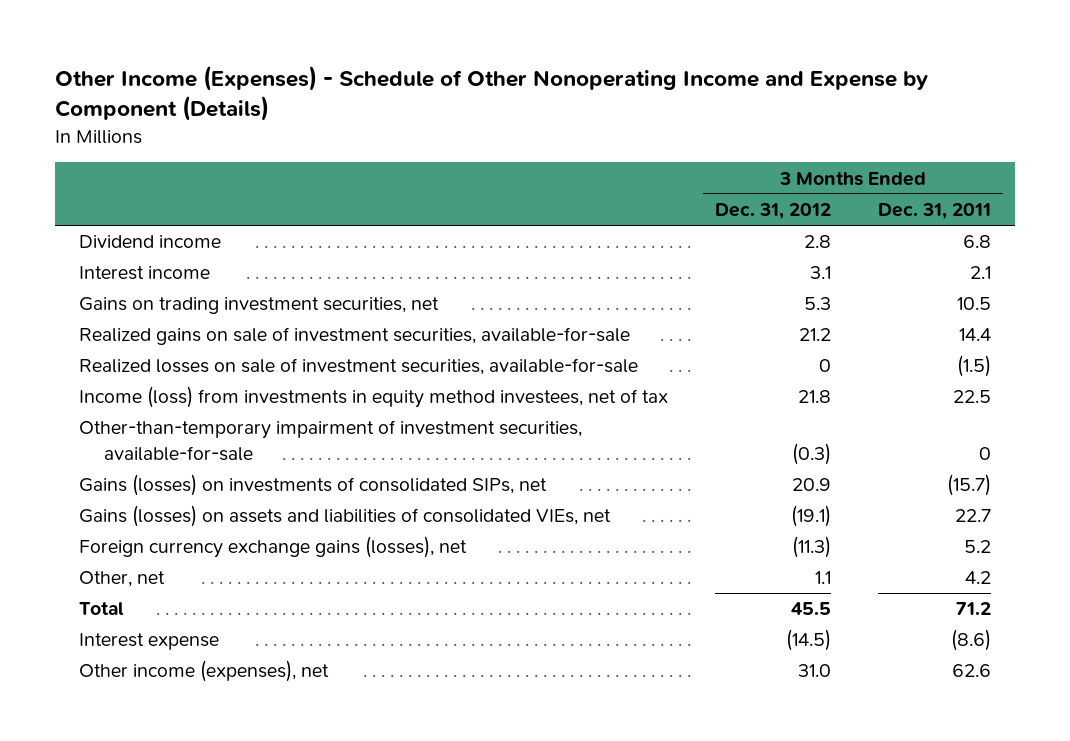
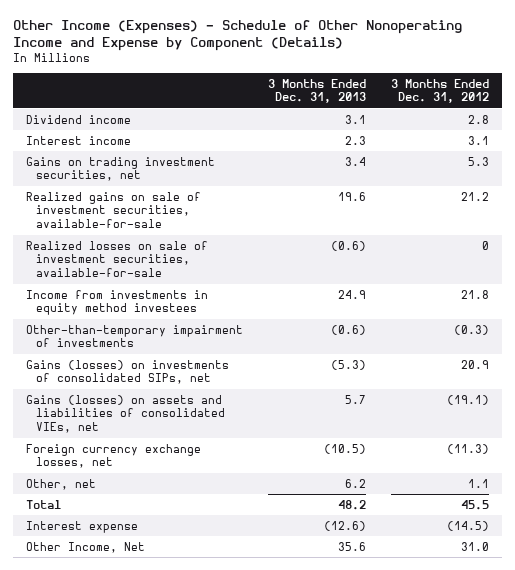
[878,203,992,220] Dec. 31, 2011 -> none
none -> [268,78,367,104] 3 Months Ended Dec. 31, 2013
[78,386,668,409] Income (loss) from investments in equity method investees, net of tax -> [25,289,208,316] Income from investments in equity method investees
[78,420,582,461] Other-than-temporary impairment of investment securities, available-for-sale -> [25,324,243,348] Other-than-temporary impairment of investments
[78,536,467,559] Foreign currency exchange gains (losses), net -> [25,443,201,469] Foreign currency exchange losses, net
[78,660,329,683] Other income (expenses), net -> [25,541,145,553] Other Income, Net

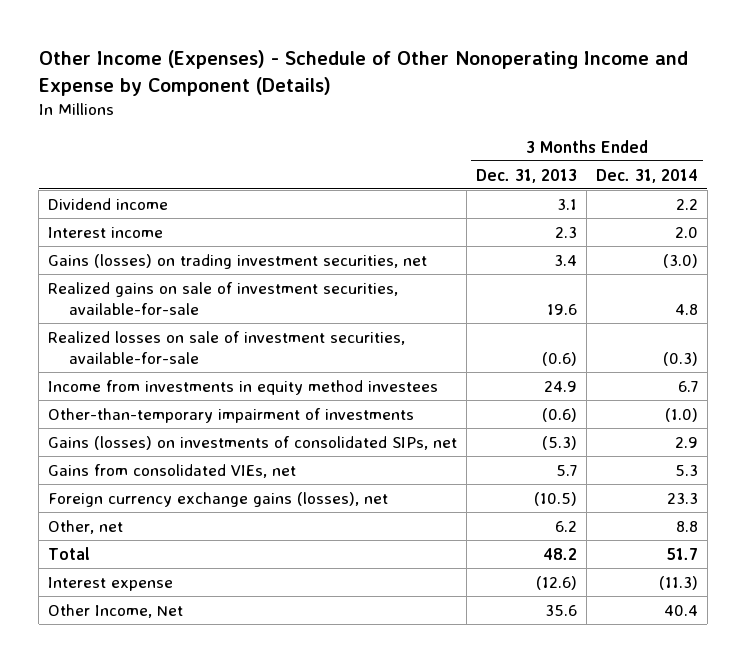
[391,78,490,104] 3 Months Ended Dec. 31, 2012 -> none
none -> [595,168,698,183] Dec. 31, 2014
[25,156,215,182] Gains on trading investment securities, net -> [48,253,428,269] Gains (losses) on trading investment securities, net
[25,394,225,434] Gains (losses) on assets and liabilities of consolidated VIEs, net -> [48,463,297,478] Gains from consolidated VIEs, net
[25,443,201,469] Foreign currency exchange losses, net -> [48,491,389,507] Foreign currency exchange gains (losses), net

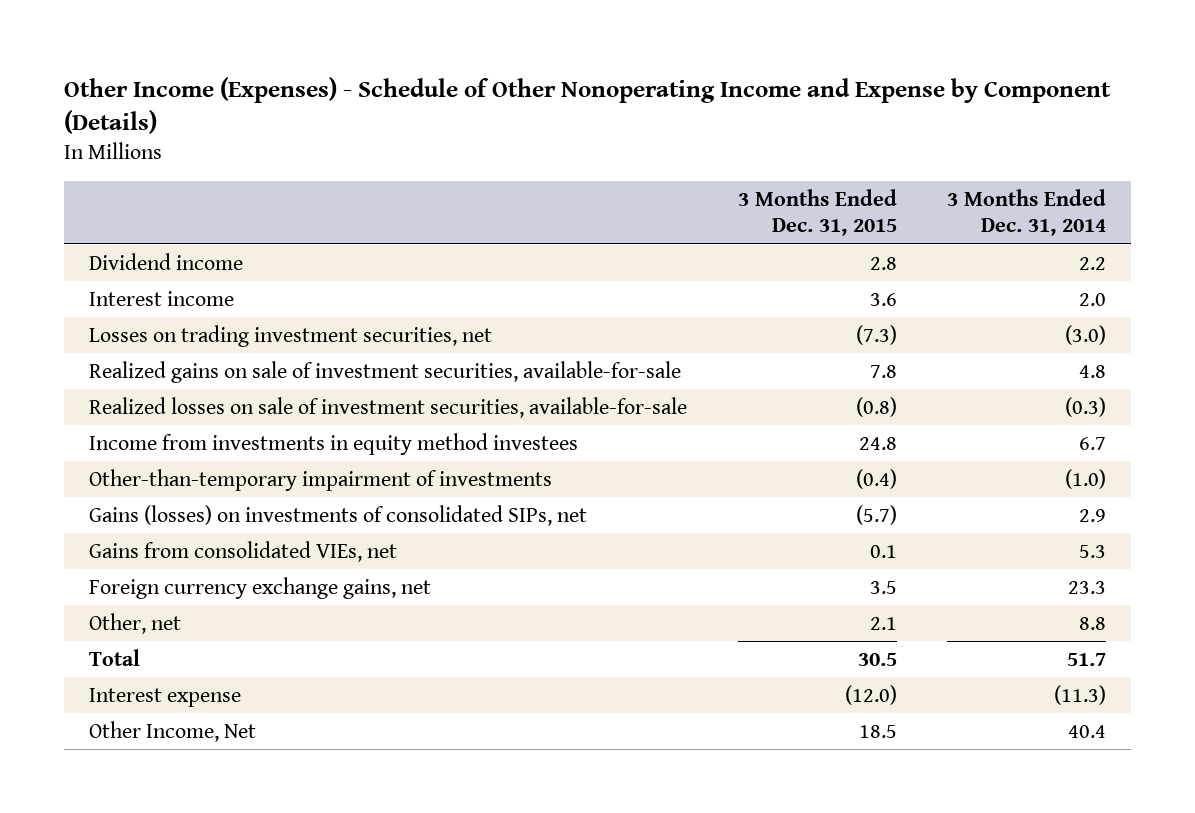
[475,168,577,183] Dec. 31, 2013 -> none
none -> [737,188,897,237] 3 Months Ended Dec. 31, 2015
[48,253,428,269] Gains (losses) on trading investment securities, net -> [88,324,492,347] Losses on trading investment securities, net
[48,491,389,507] Foreign currency exchange gains (losses), net -> [88,576,431,599] Foreign currency exchange gains, net

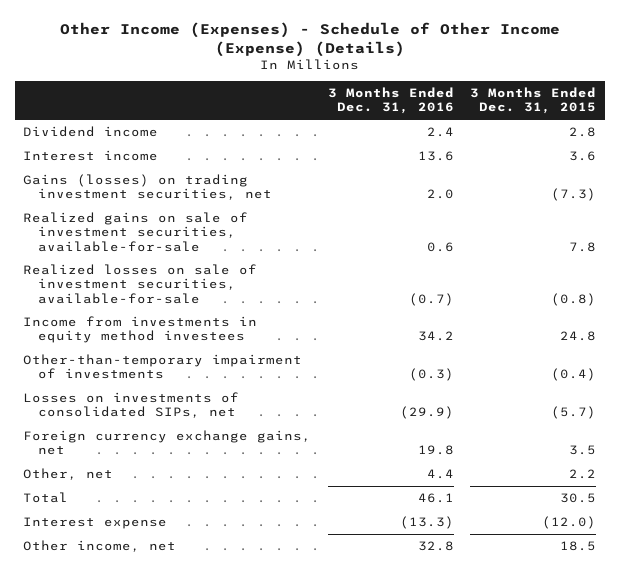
[63,77,1111,135] Other Income (Expenses) - Schedule of Other Nonoperating Income and Expense by Component (Details) -> [59,21,560,57] Other Income (Expenses) - Schedule of Other Income (Expense) (Details)
[947,188,1107,237] 3 Months Ended Dec. 31, 2014 -> none
none -> [327,87,454,115] 3 Months Ended Dec. 31, 2016
[88,324,492,347] Losses on trading investment securities, net -> [23,174,273,201] Gains (losses) on trading investment securities, net
[88,540,397,562] Gains from consolidated VIEs, net -> none
[88,504,587,526] Gains (losses) on investments of consolidated SIPs, net -> [23,392,240,419] Losses on investments of consolidated SIPs, net
[869,616,897,630] 2.1 -> [569,469,597,480] 2.2
[88,720,256,742] Other Income, Net -> [23,540,177,553] Other income, net

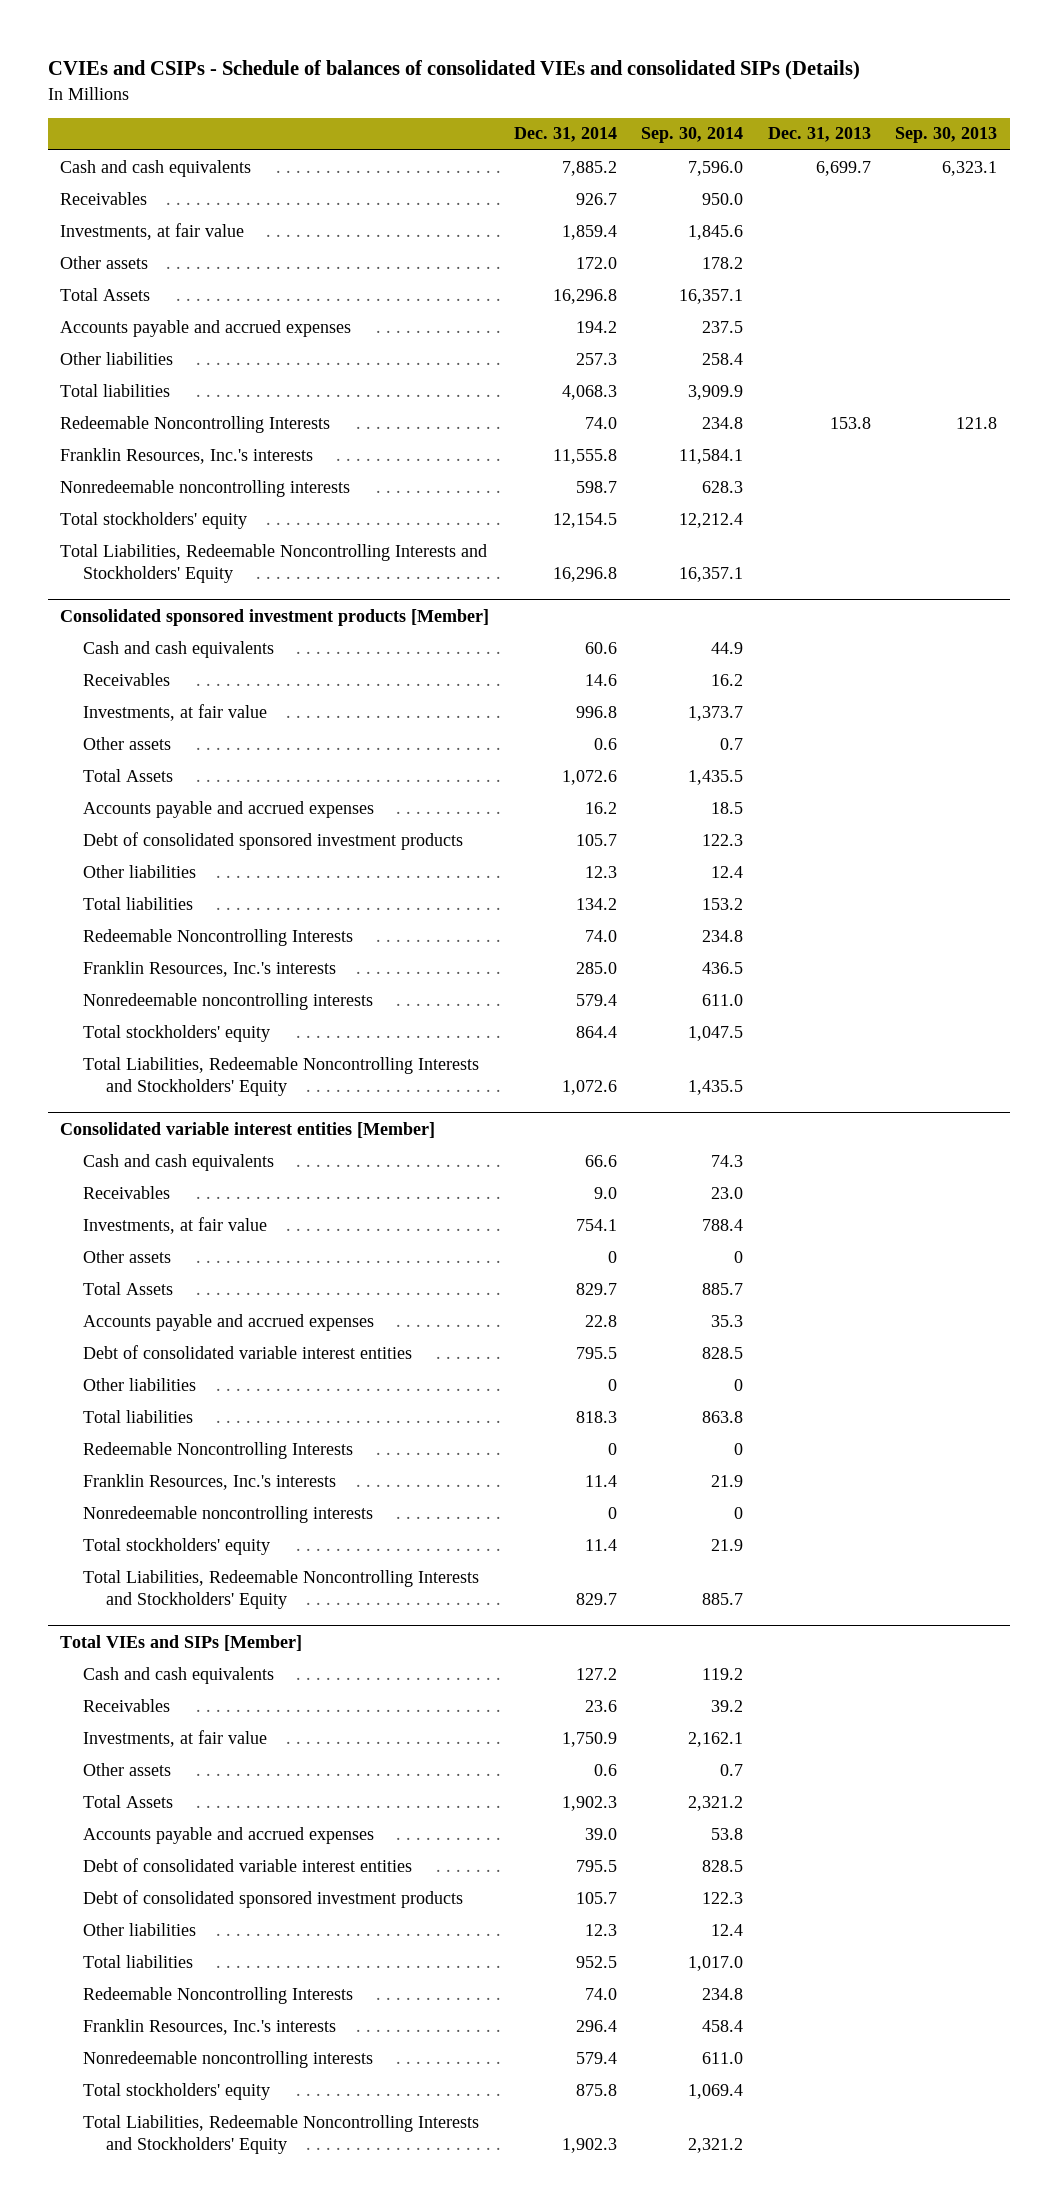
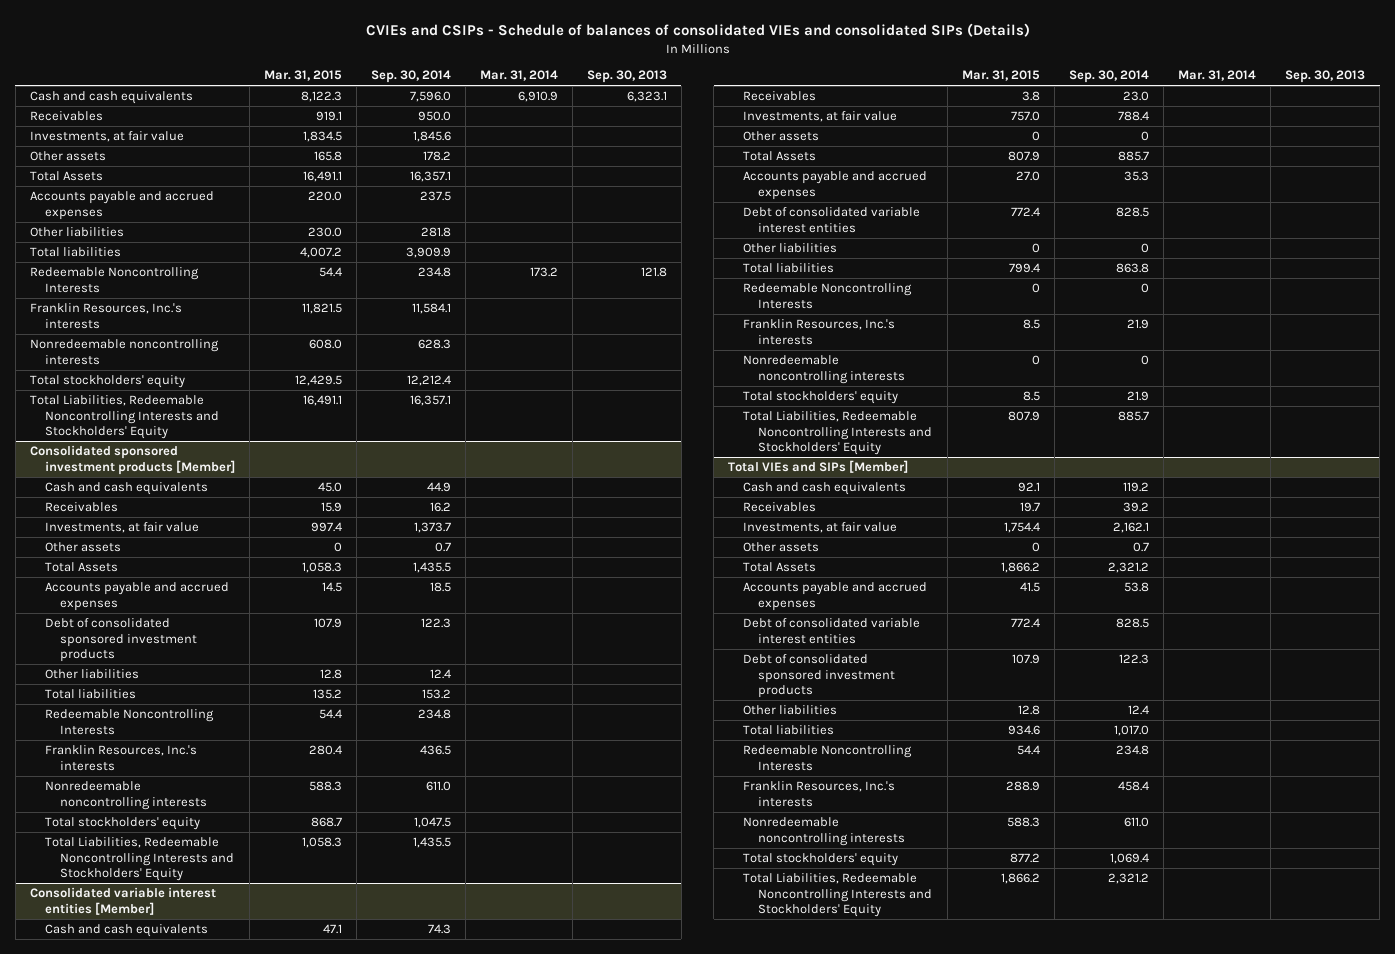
[513,127,617,143] Dec. 31, 2014 -> none
[767,127,871,143] Dec. 31, 2013 -> none
none -> [263,70,342,82] Mar. 31, 2015
none -> [479,70,558,82] Mar. 31, 2014
[702,352,744,365] 258.4 -> [420,226,451,237] 281.8

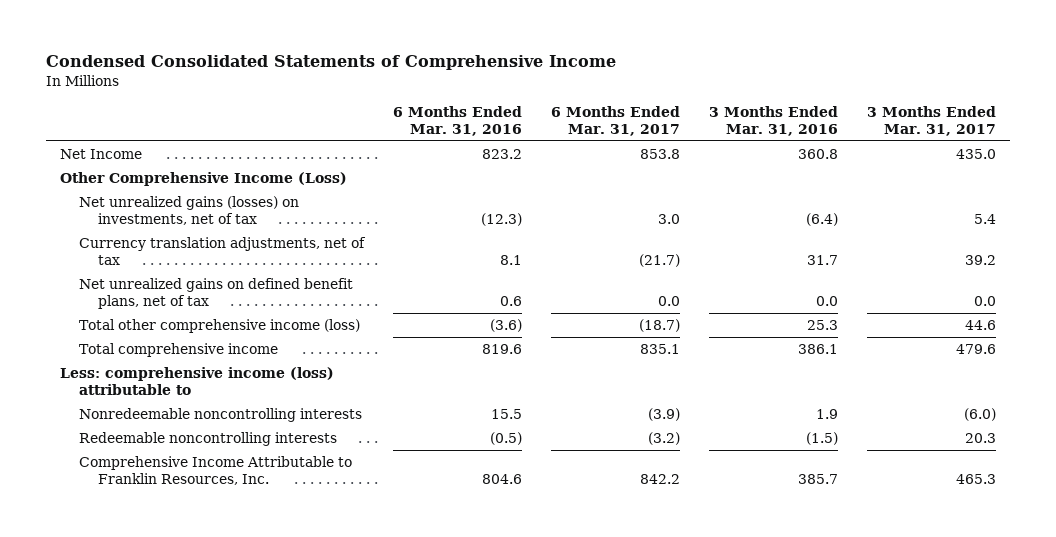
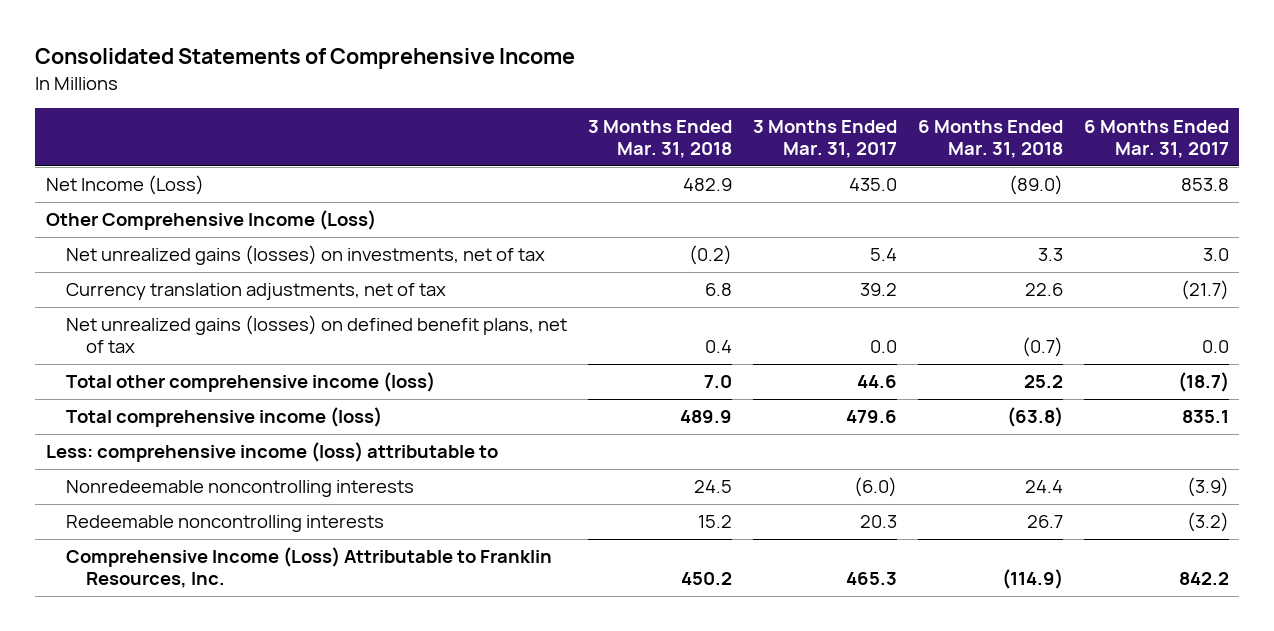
[45,55,616,71] Condensed Consolidated Statements of Comprehensive Income -> [35,48,576,70] Consolidated Statements of Comprehensive Income
[392,106,522,137] 6 Months Ended Mar. 31, 2016 -> none
[708,106,838,137] 3 Months Ended Mar. 31, 2016 -> none
none -> [587,119,732,158] 3 Months Ended Mar. 31, 2018
none -> [917,119,1063,158] 6 Months Ended Mar. 31, 2018
[60,148,143,159] Net Income -> [45,175,204,196] Net Income (Loss)
[78,277,353,309] Net unrealized gains on defined benefit plans, net of tax -> [65,315,567,354] Net unrealized gains (losses) on defined benefit plans, net of tax
[78,342,278,357] Total comprehensive income -> [65,407,382,428] Total comprehensive income (loss)
[78,455,352,485] Comprehensive Income Attributable to Franklin Resources, Inc. -> [65,547,552,589] Comprehensive Income (Loss) Attributable to Franklin Resources, Inc.

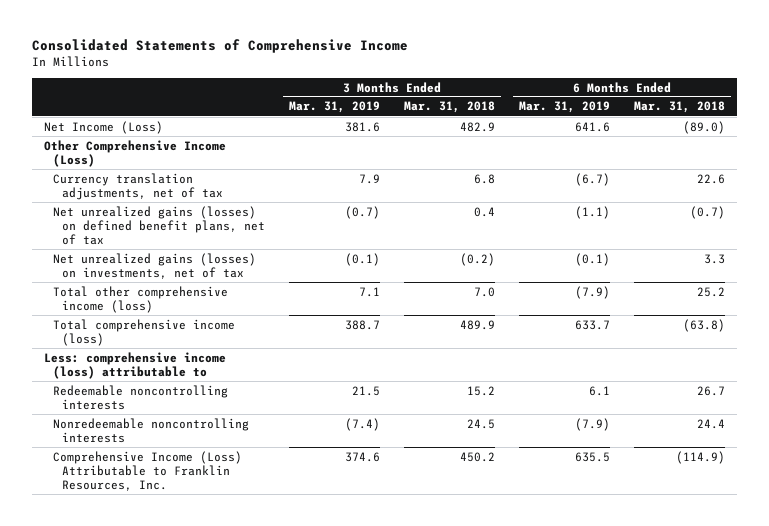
[752,119,897,158] 3 Months Ended Mar. 31, 2017 -> none
[1083,119,1229,158] 6 Months Ended Mar. 31, 2017 -> none
none -> [288,101,380,114] Mar. 31, 2019
none -> [519,101,611,114] Mar. 31, 2019
[65,245,545,266] Net unrealized gains (losses) on investments, net of tax -> [52,252,256,279] Net unrealized gains (losses) on investments, net of tax
[65,480,414,498] Nonredeemable noncontrolling interests -> [52,417,249,443] Nonredeemable noncontrolling interests

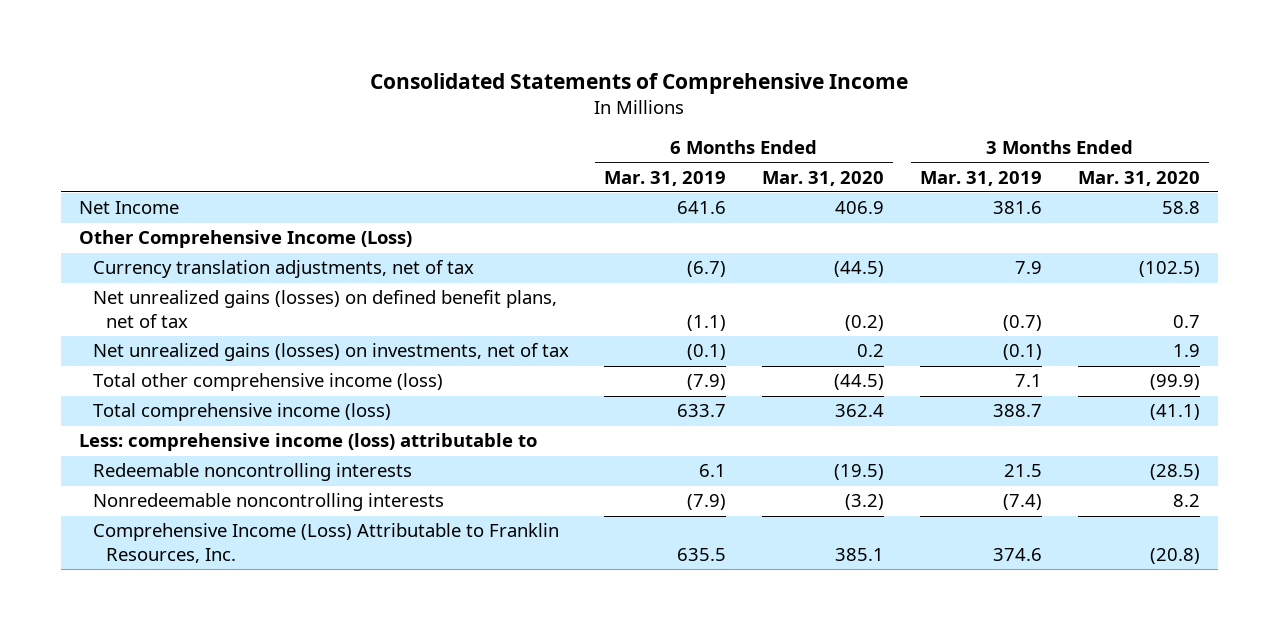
[403,101,495,114] Mar. 31, 2018 -> none
[634,101,726,114] Mar. 31, 2018 -> none
none -> [762,170,885,186] Mar. 31, 2020
none -> [1078,170,1201,186] Mar. 31, 2020
[44,120,164,134] Net Income (Loss) -> [78,201,179,215] Net Income

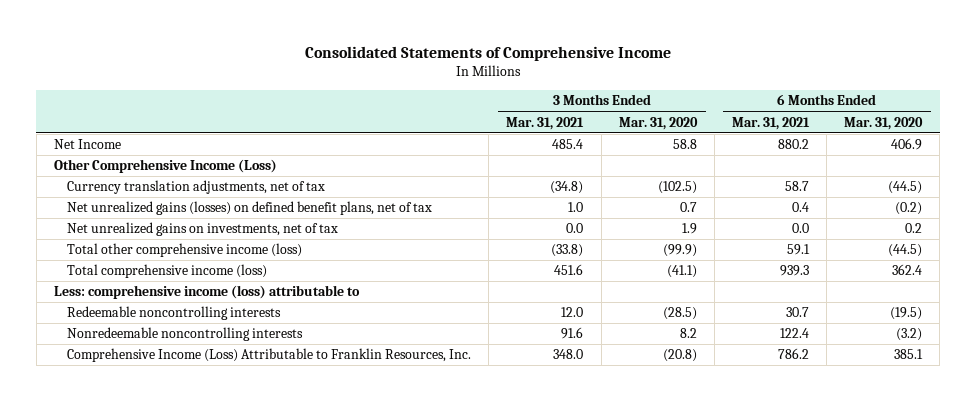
[604,170,727,186] Mar. 31, 2019 -> none
[920,170,1043,186] Mar. 31, 2019 -> none
none -> [506,116,585,130] Mar. 31, 2021
none -> [731,116,810,130] Mar. 31, 2021
[92,343,569,362] Net unrealized gains (losses) on investments, net of tax -> [67,222,339,237] Net unrealized gains on investments, net of tax

